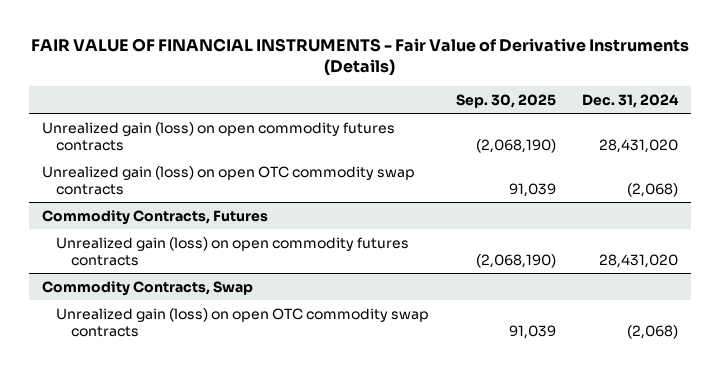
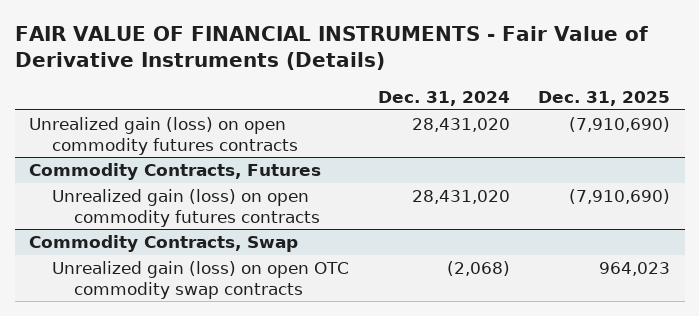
[455,93,556,108] Sep. 30, 2025 -> none
none -> [538,91,671,107] Dec. 31, 2025
[42,165,416,195] Unrealized gain (loss) on open OTC commodity swap contracts -> none

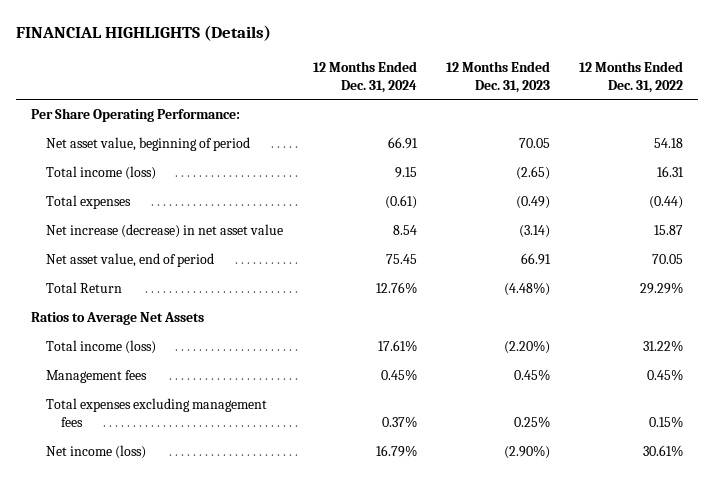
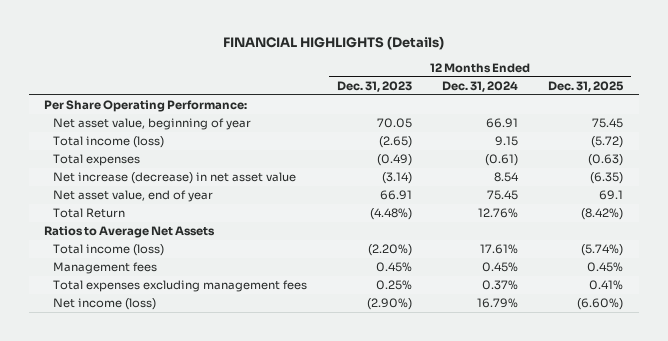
[579,60,684,93] 12 Months Ended Dec. 31, 2022 -> none
none -> [548,80,625,92] Dec. 31, 2025
[46,137,251,152] Net asset value, beginning of period -> [52,118,251,131] Net asset value, beginning of year
[46,253,215,268] Net asset value, end of period -> [52,190,213,203] Net asset value, end of year

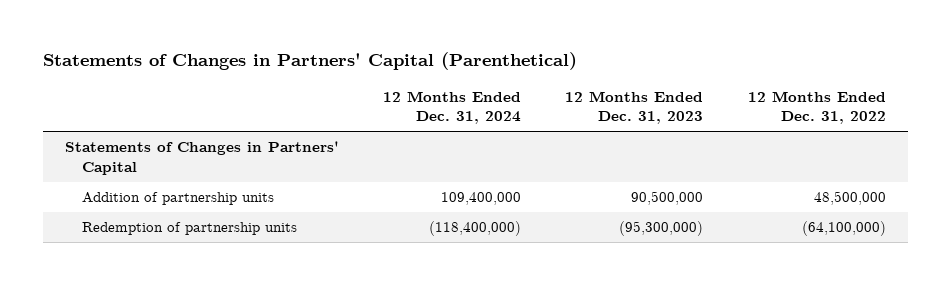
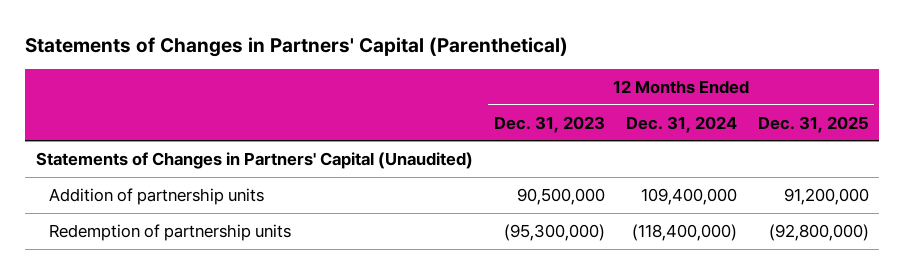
[747,90,886,125] 12 Months Ended Dec. 31, 2022 -> none
none -> [757,115,869,133] Dec. 31, 2025
[65,141,340,175] Statements of Changes in Partners' Capital -> [35,151,473,169] Statements of Changes in Partners' Capital (Unaudited)

